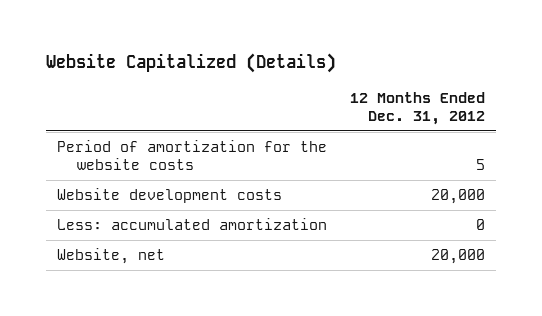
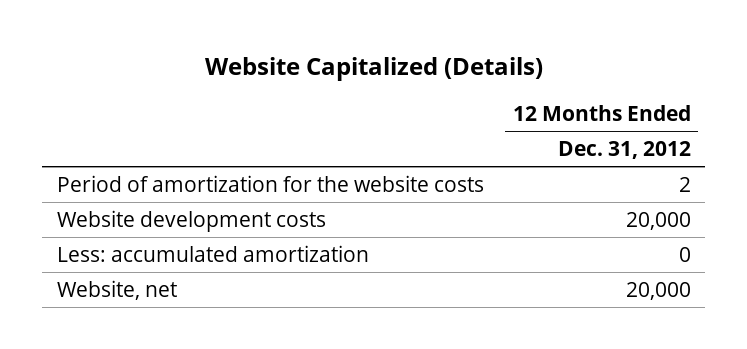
[476,159,486,171] 5 -> [678,177,691,193] 2

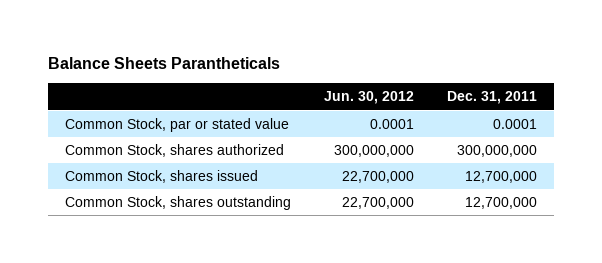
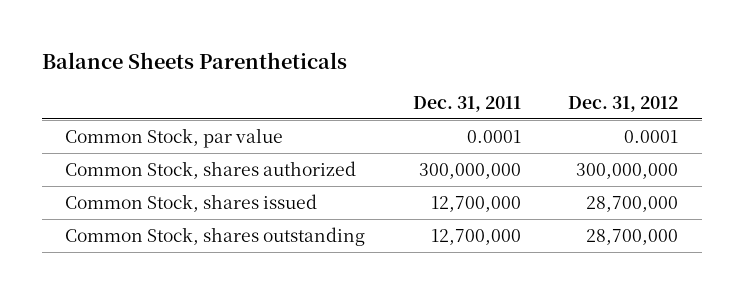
[47,57,280,70] Balance Sheets Parantheticals -> [41,51,347,69] Balance Sheets Parentheticals
[323,91,414,105] Jun. 30, 2012 -> none
none -> [568,95,679,112] Dec. 31, 2012
[64,118,289,133] Common Stock, par or stated value -> [65,127,284,148] Common Stock, par value

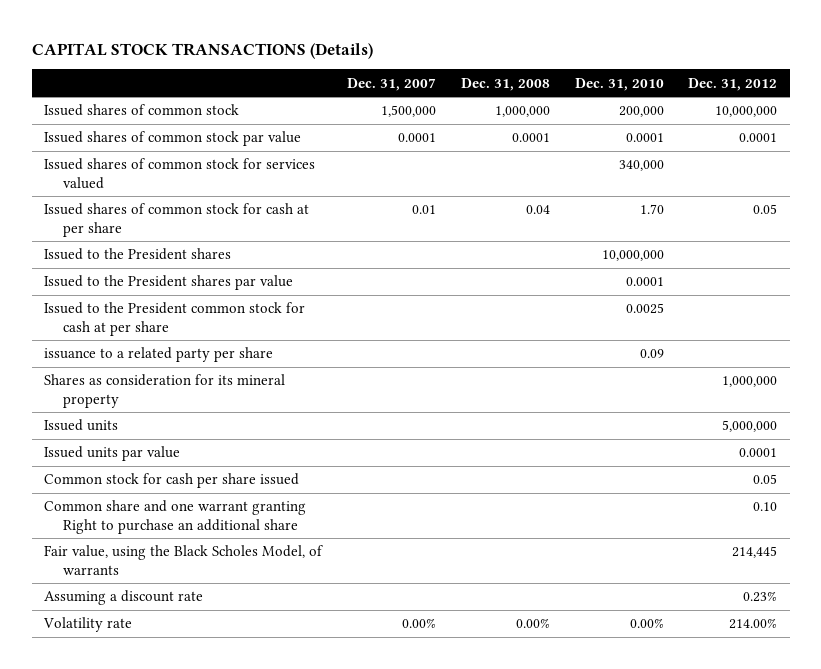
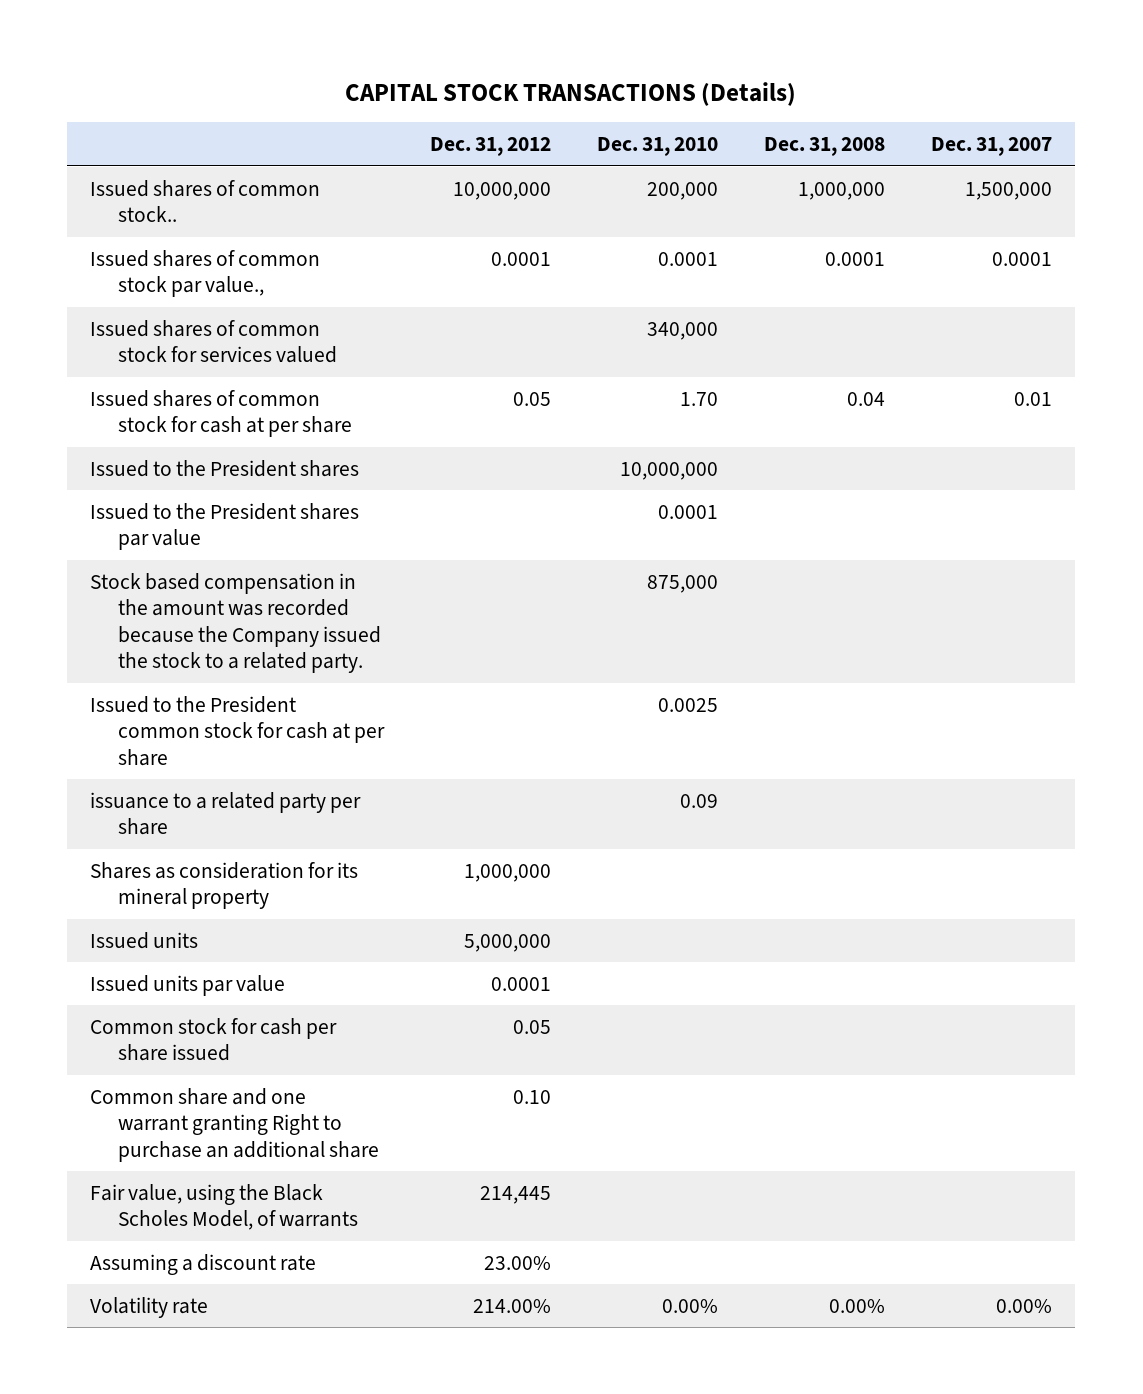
[43,104,239,117] Issued shares of common stock -> [90,179,321,223] Issued shares of common stock..
[43,131,301,147] Issued shares of common stock par value -> [90,249,321,298] Issued shares of common stock par value.,
none -> [90,572,382,674] Stock based compensation in the amount was recorded because the Company issued the stock to a related party.
[743,591,778,603] 0.23% -> [484,1255,552,1270] 23.00%

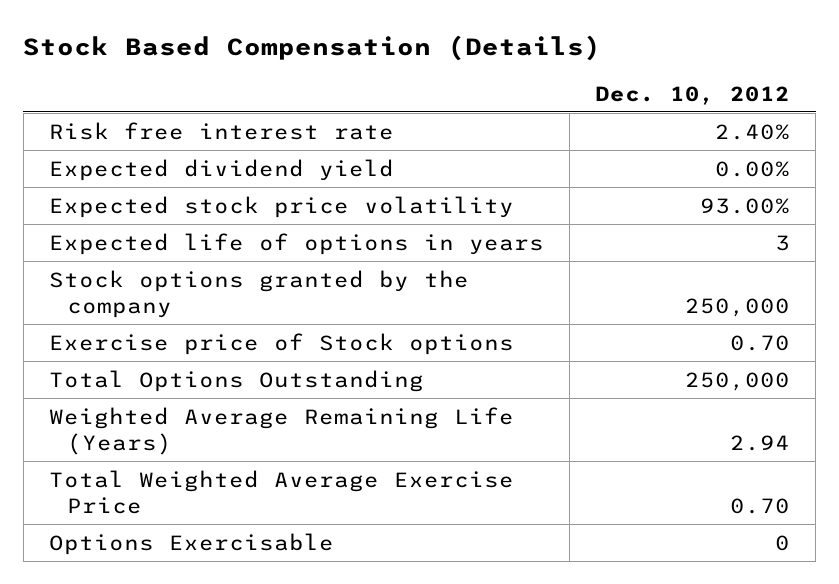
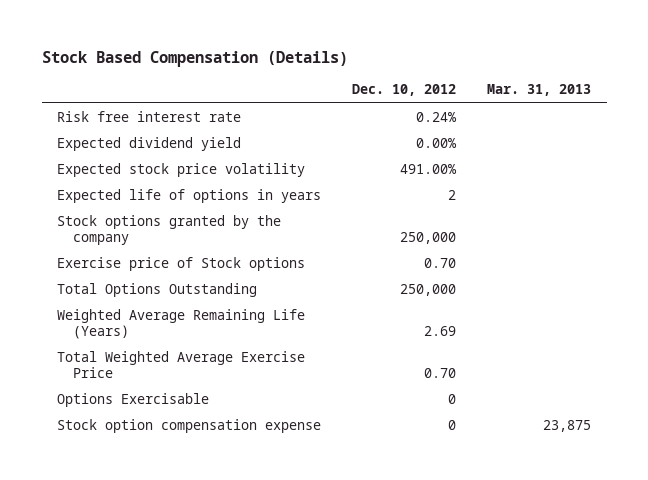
none -> [487,84,592,97] Mar. 31, 2013
[715,123,791,140] 2.40% -> [416,111,458,122] 0.24%
[700,197,791,214] 93.00% -> [400,163,458,174] 491.00%
[775,234,791,251] 3 -> [448,189,457,200] 2
[730,434,791,451] 2.94 -> [424,326,457,337] 2.69
none -> [57,418,322,433] Stock option compensation expense

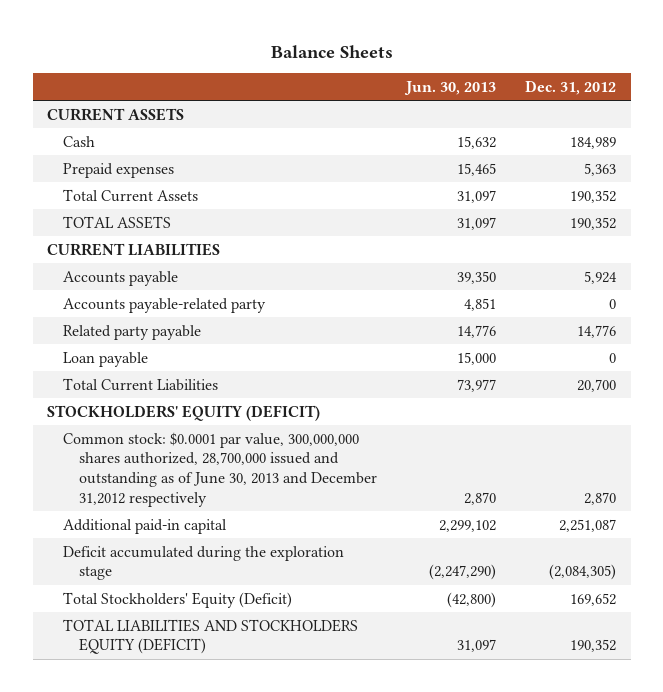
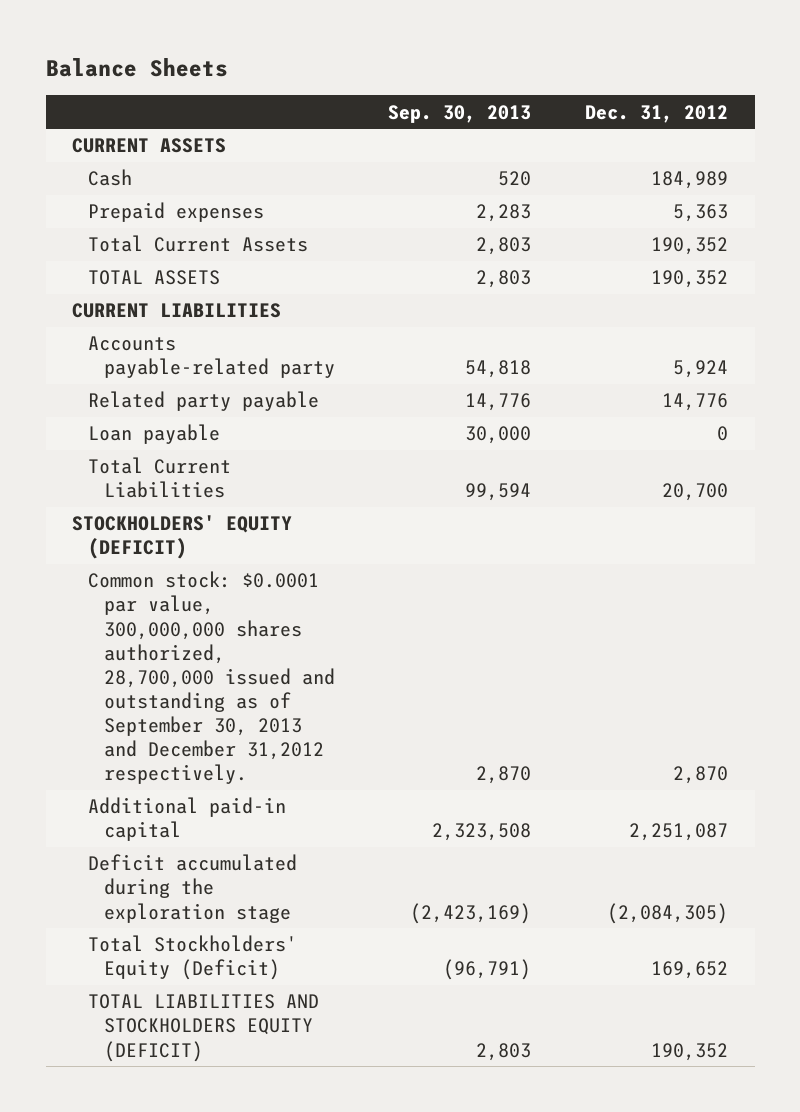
[404,81,497,96] Jun. 30, 2013 -> none
none -> [388,104,532,123] Sep. 30, 2013
[63,270,179,286] Accounts payable -> none
[609,298,617,309] 0 -> [672,360,728,379] 5,924
[63,431,377,508] Common stock: $0.0001 par value, 300,000,000 shares authorized, 28,700,000 issued and outstanding as of June 30, 2013 and December 31,2012 respectively -> [88,571,335,784] Common stock: $0.0001 par value, 300,000,000 shares authorized, 28,700,000 issued and outstanding as of September 30, 2013 and December 31,2012 respectively.

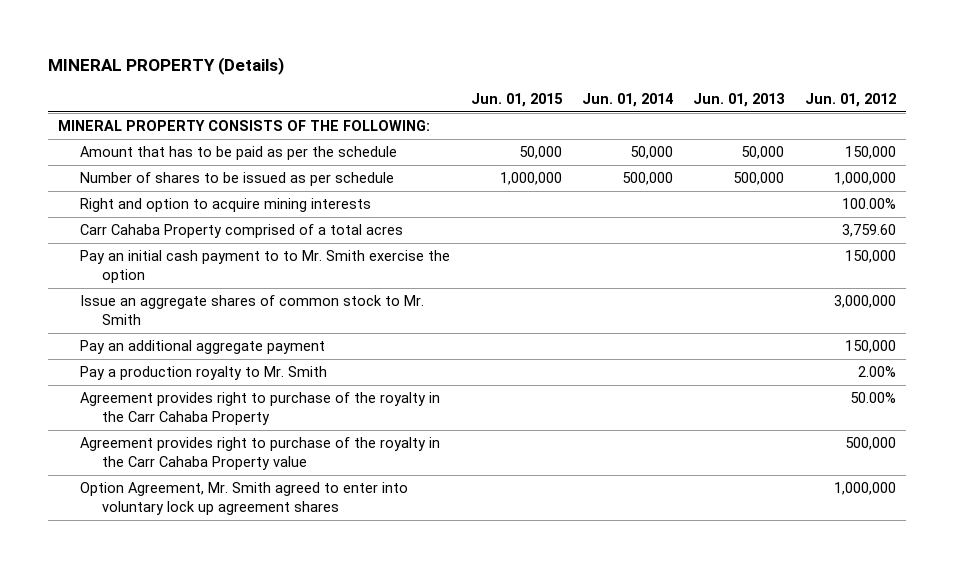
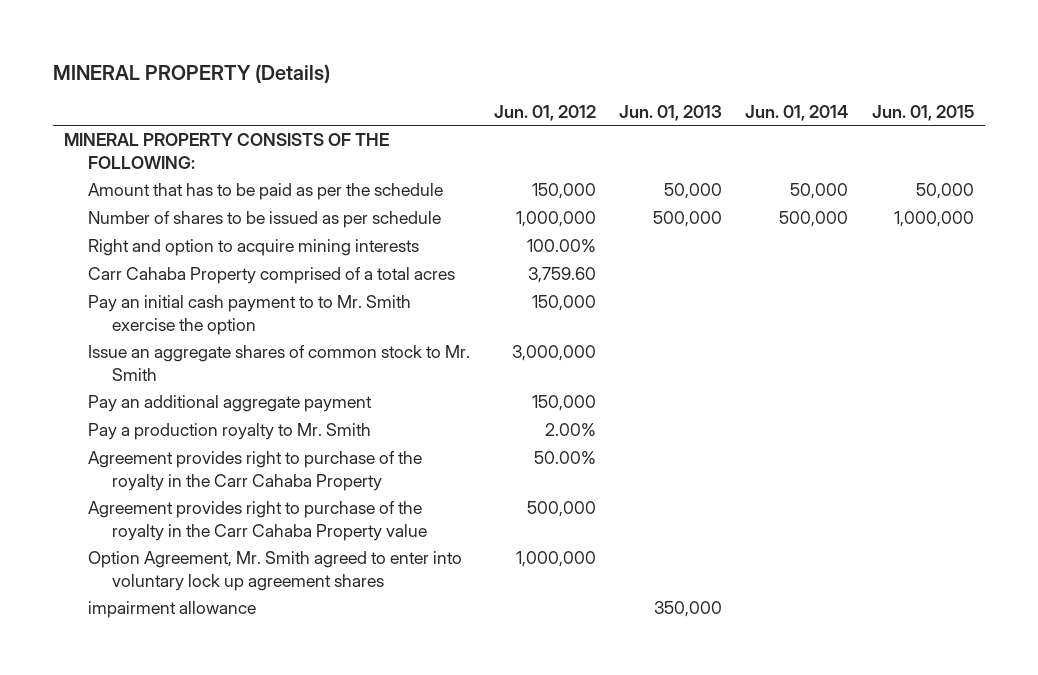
none -> [88,601,257,619] impairment allowance

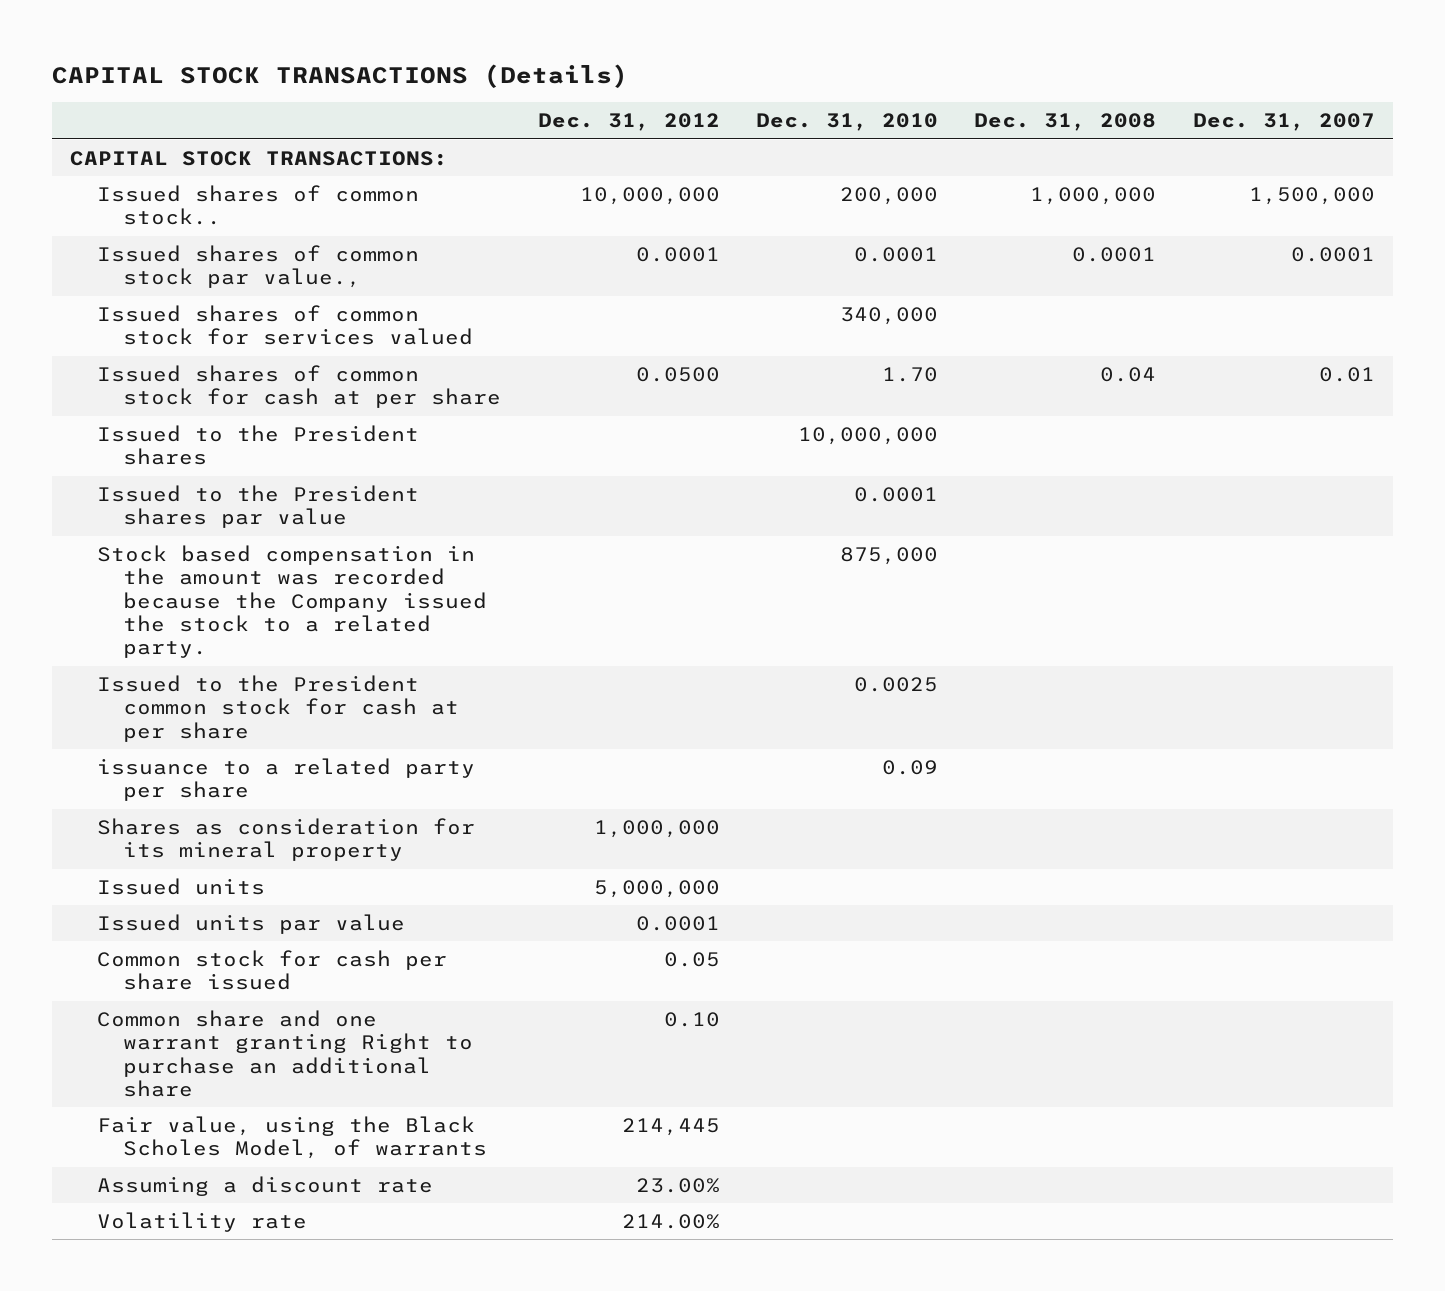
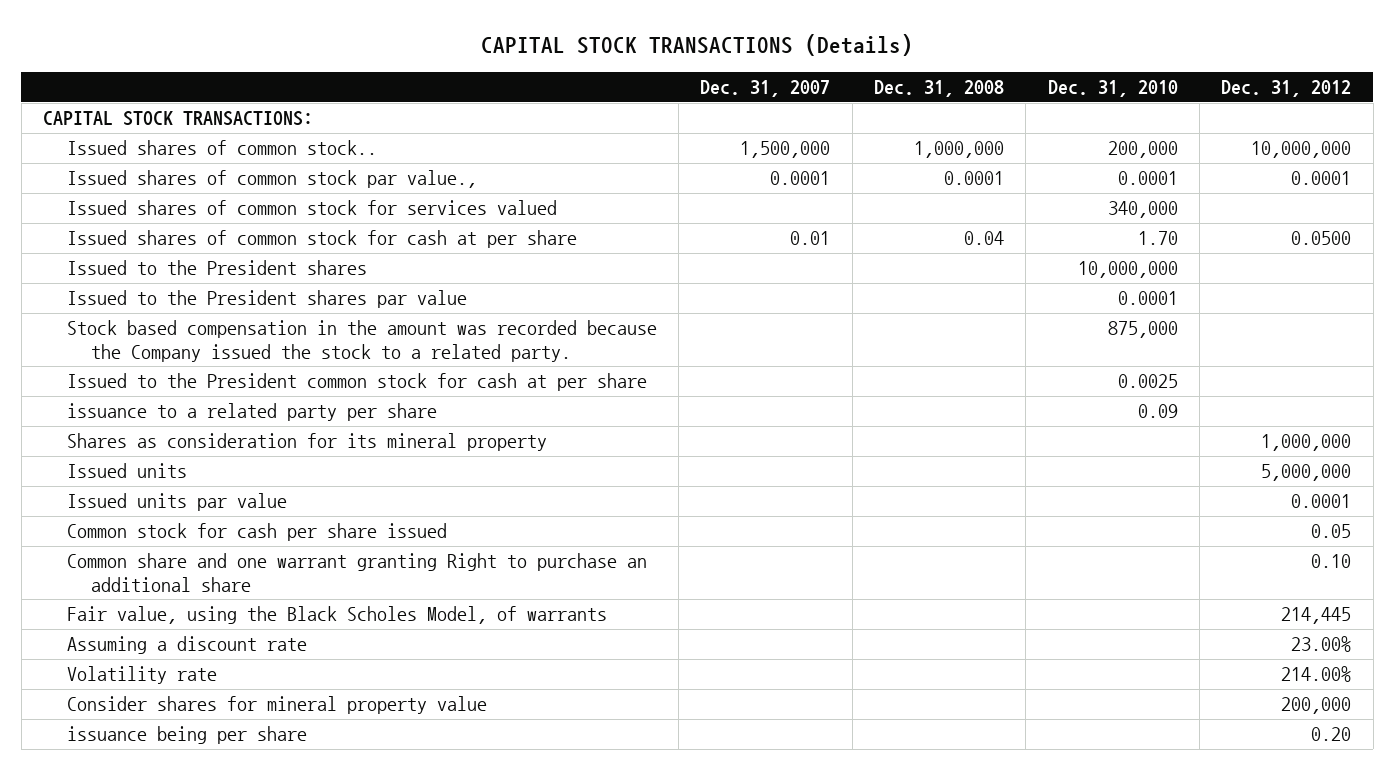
none -> [66,696,487,715] Consider shares for mineral property value
none -> [66,726,307,745] issuance being per share

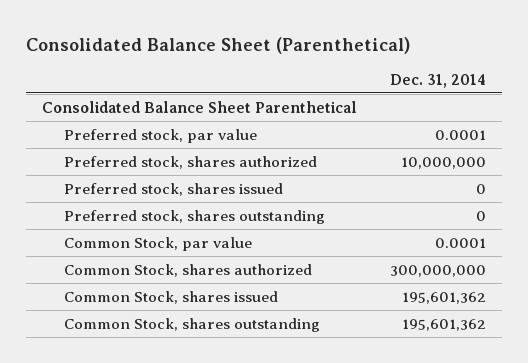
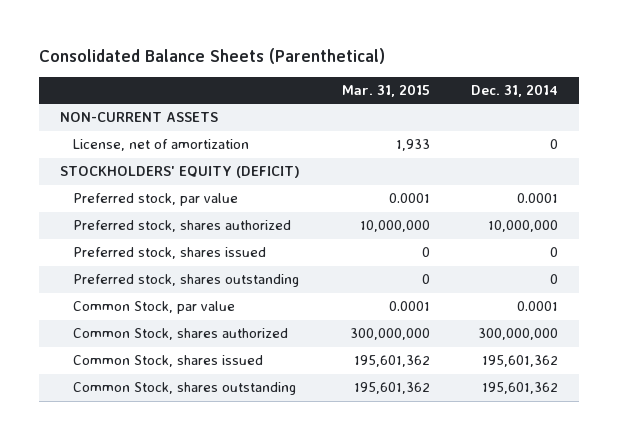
[26,36,411,54] Consolidated Balance Sheet (Parenthetical) -> [39,47,386,64] Consolidated Balance Sheets (Parenthetical)
none -> [341,83,430,97] Mar. 31, 2015
[42,100,358,113] Consolidated Balance Sheet Parenthetical -> none
none -> [60,112,219,123] NON-CURRENT ASSETS
none -> [73,139,250,152] License, net of amortization
none -> [60,166,301,179] STOCKHOLDERS' EQUITY (DEFICIT)

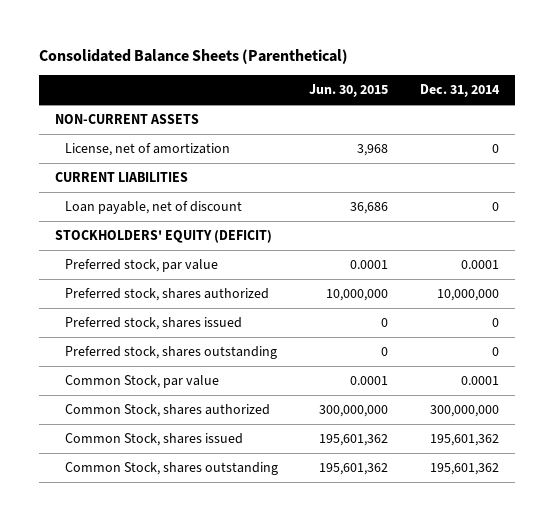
[341,83,430,97] Mar. 31, 2015 -> none
none -> [309,84,389,98] Jun. 30, 2015
none -> [54,172,188,183] CURRENT LIABILITIES
none -> [64,201,242,215] Loan payable, net of discount

